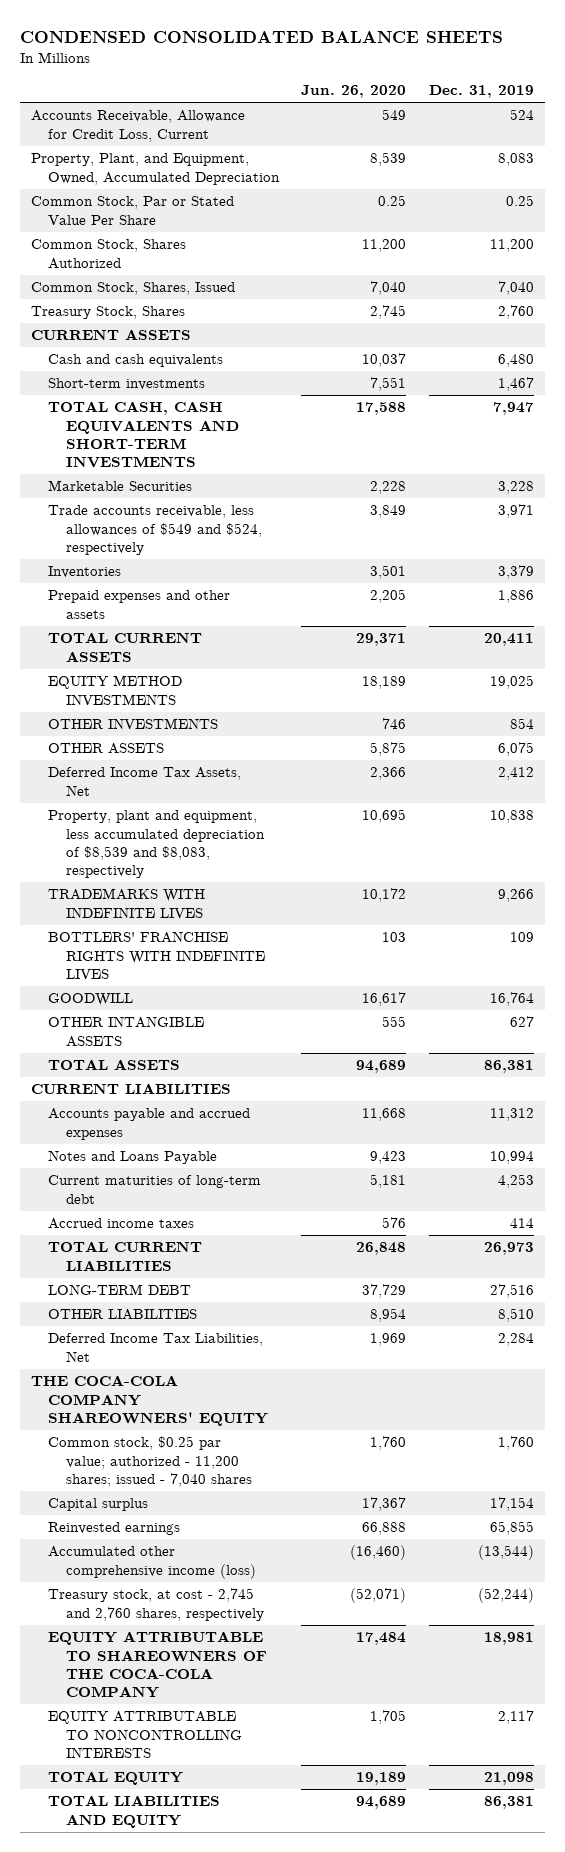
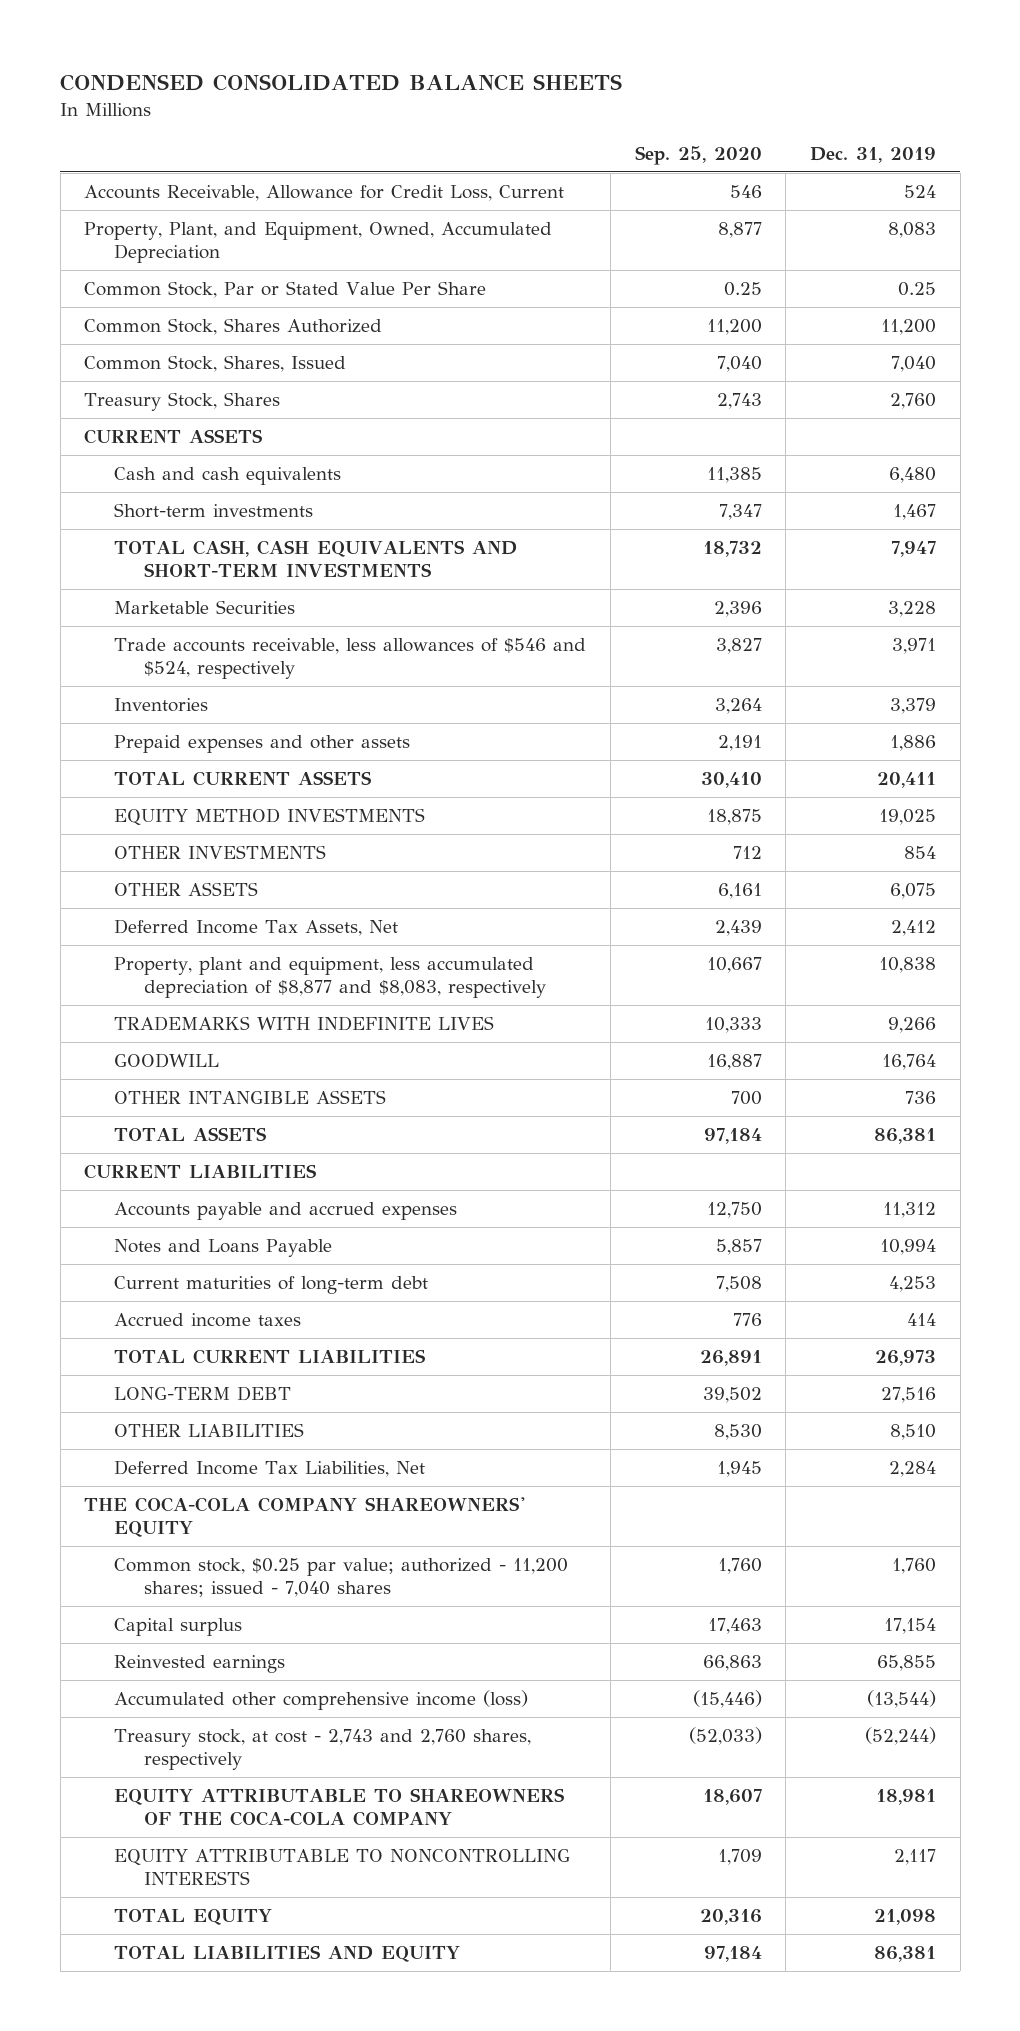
[301,85,407,99] Jun. 26, 2020 -> none
none -> [634,145,762,165] Sep. 25, 2020
[48,505,262,556] Trade accounts receivable, less allowances of $549 and $524, respectively -> [114,637,587,679] Trade accounts receivable, less allowances of $546 and $524, respectively
[48,810,265,879] Property, plant and equipment, less accumulated depreciation of $8,539 and $8,083, respectively -> [114,956,547,998] Property, plant and equipment, less accumulated depreciation of $8,877 and $8,083, respectively
[48,931,265,980] BOTTLERS' FRANCHISE RIGHTS WITH INDEFINITE LIVES -> none
[509,1016,534,1028] 627 -> [904,1090,936,1104] 736
[48,1588,264,1621] Treasury stock, at cost - 2,745 and 2,760 shares, respectively -> [114,1728,532,1770] Treasury stock, at cost - 2,743 and 2,760 shares, respectively

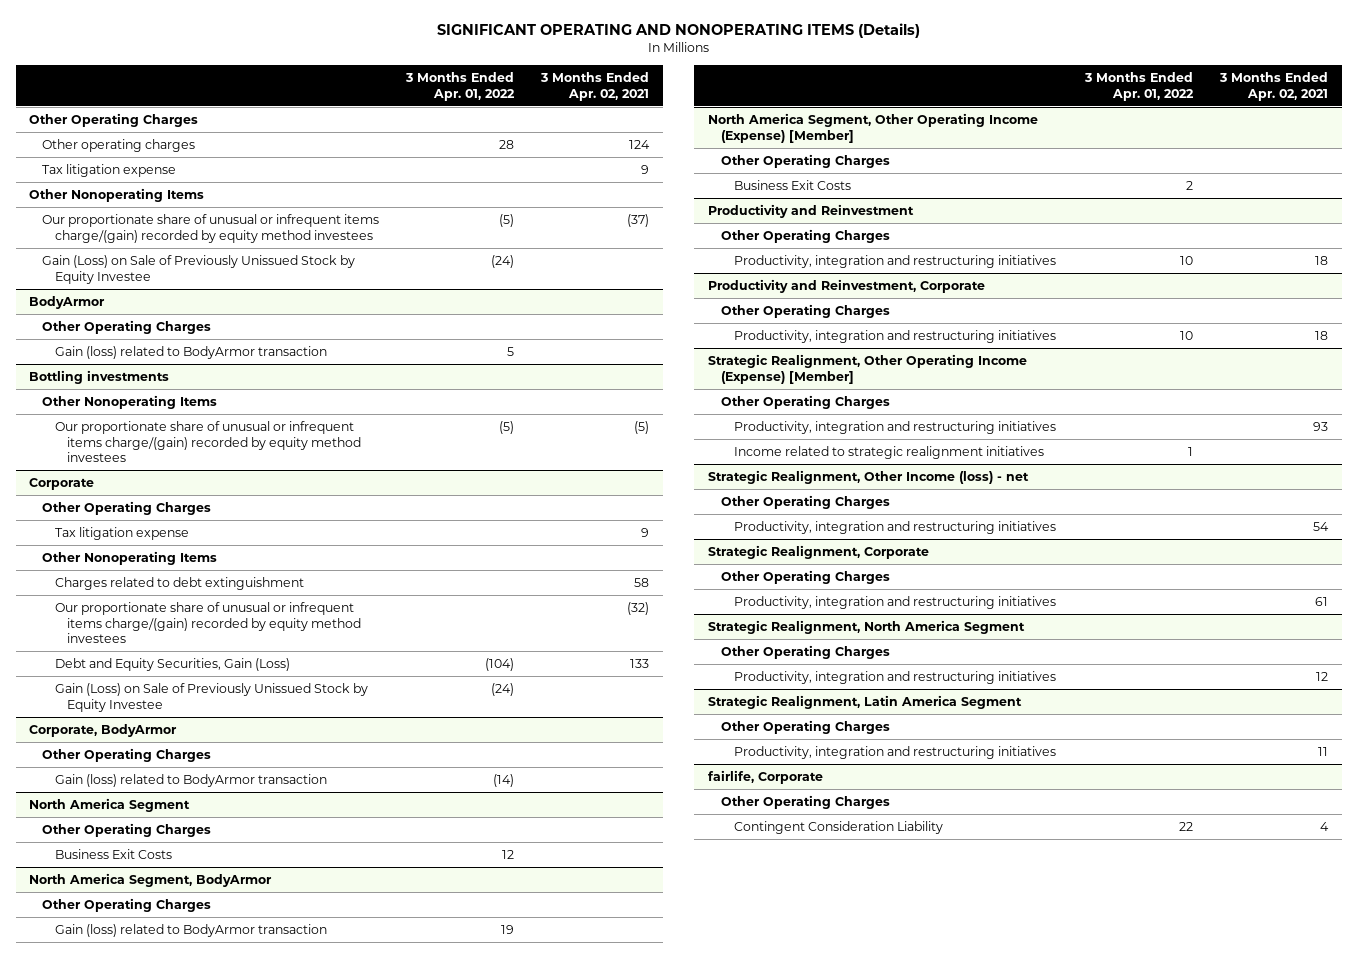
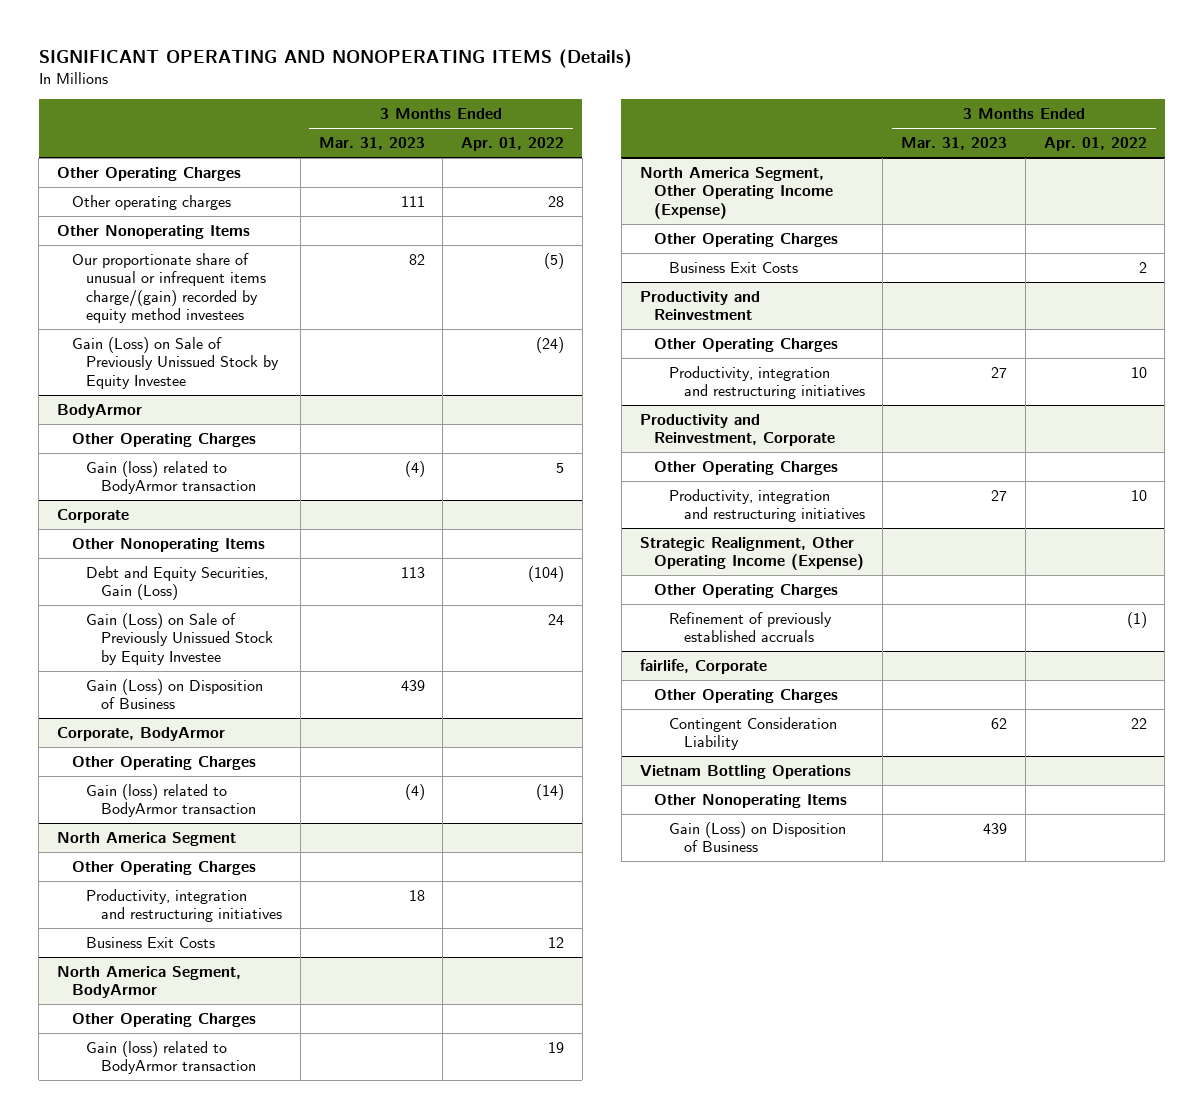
[540,71,650,101] 3 Months Ended Apr. 02, 2021 -> none
none -> [318,137,425,151] Mar. 31, 2023
[41,163,176,177] Tax litigation expense -> none
[29,369,170,384] Bottling investments -> none
[41,394,217,409] Other Nonoperating Items -> none
[54,420,362,463] Our proportionate share of unusual or infrequent items charge/(gain) recorded by equity method investees -> none
[41,500,211,515] Other Operating Charges -> none
[54,526,189,540] Tax litigation expense -> none
[54,576,304,590] Charges related to debt extinguishment -> none
[54,601,362,644] Our proportionate share of unusual or infrequent items charge/(gain) recorded by equity method investees -> none
[491,682,515,696] (24) -> [548,613,565,625] 24
none -> [86,678,264,710] Gain (Loss) on Disposition of Business
none -> [86,888,283,923] Productivity, integration and restructuring initiatives
[707,112,1038,143] North America Segment, Other Operating Income (Expense) [Member] -> [639,166,834,219] North America Segment, Other Operating Income (Expense)
[720,394,890,409] Other Operating Charges -> none
[733,420,1056,434] Productivity, integration and restructuring initiatives -> none
[733,445,1044,459] Income related to strategic realignment initiatives -> none
[707,469,1029,484] Strategic Realignment, Other Income (loss) - net -> none
[720,494,890,509] Other Operating Charges -> none
[733,520,1056,534] Productivity, integration and restructuring initiatives -> none
[707,544,929,559] Strategic Realignment, Corporate -> none
[720,569,890,584] Other Operating Charges -> none
[733,595,1056,609] Productivity, integration and restructuring initiatives -> none
[707,619,1025,634] Strategic Realignment, North America Segment -> none
[720,644,890,659] Other Operating Charges -> none
[733,670,1056,684] Productivity, integration and restructuring initiatives -> none
[707,694,1022,709] Strategic Realignment, Latin America Segment -> none
[707,353,1027,384] Strategic Realignment, Other Operating Income (Expense) [Member] -> [639,536,865,571] Strategic Realignment, Other Operating Income (Expense)
[733,745,1056,759] Productivity, integration and restructuring initiatives -> none
none -> [668,611,832,643] Refinement of previously established accruals
none -> [639,764,851,779] Vietnam Bottling Operations
none -> [654,793,848,808] Other Nonoperating Items
none -> [668,821,846,853] Gain (Loss) on Disposition of Business

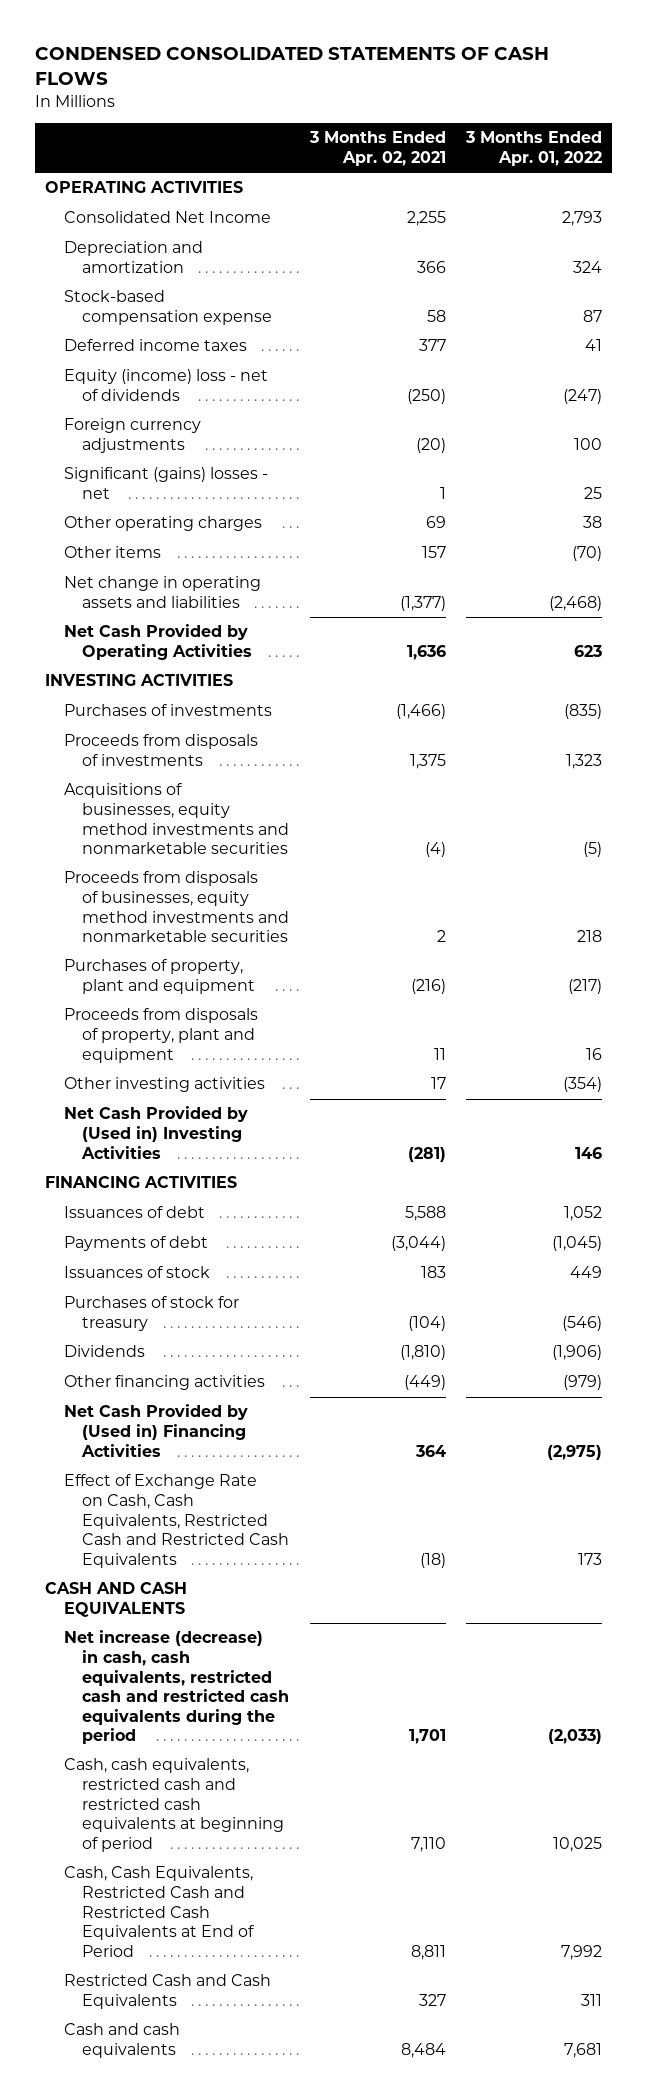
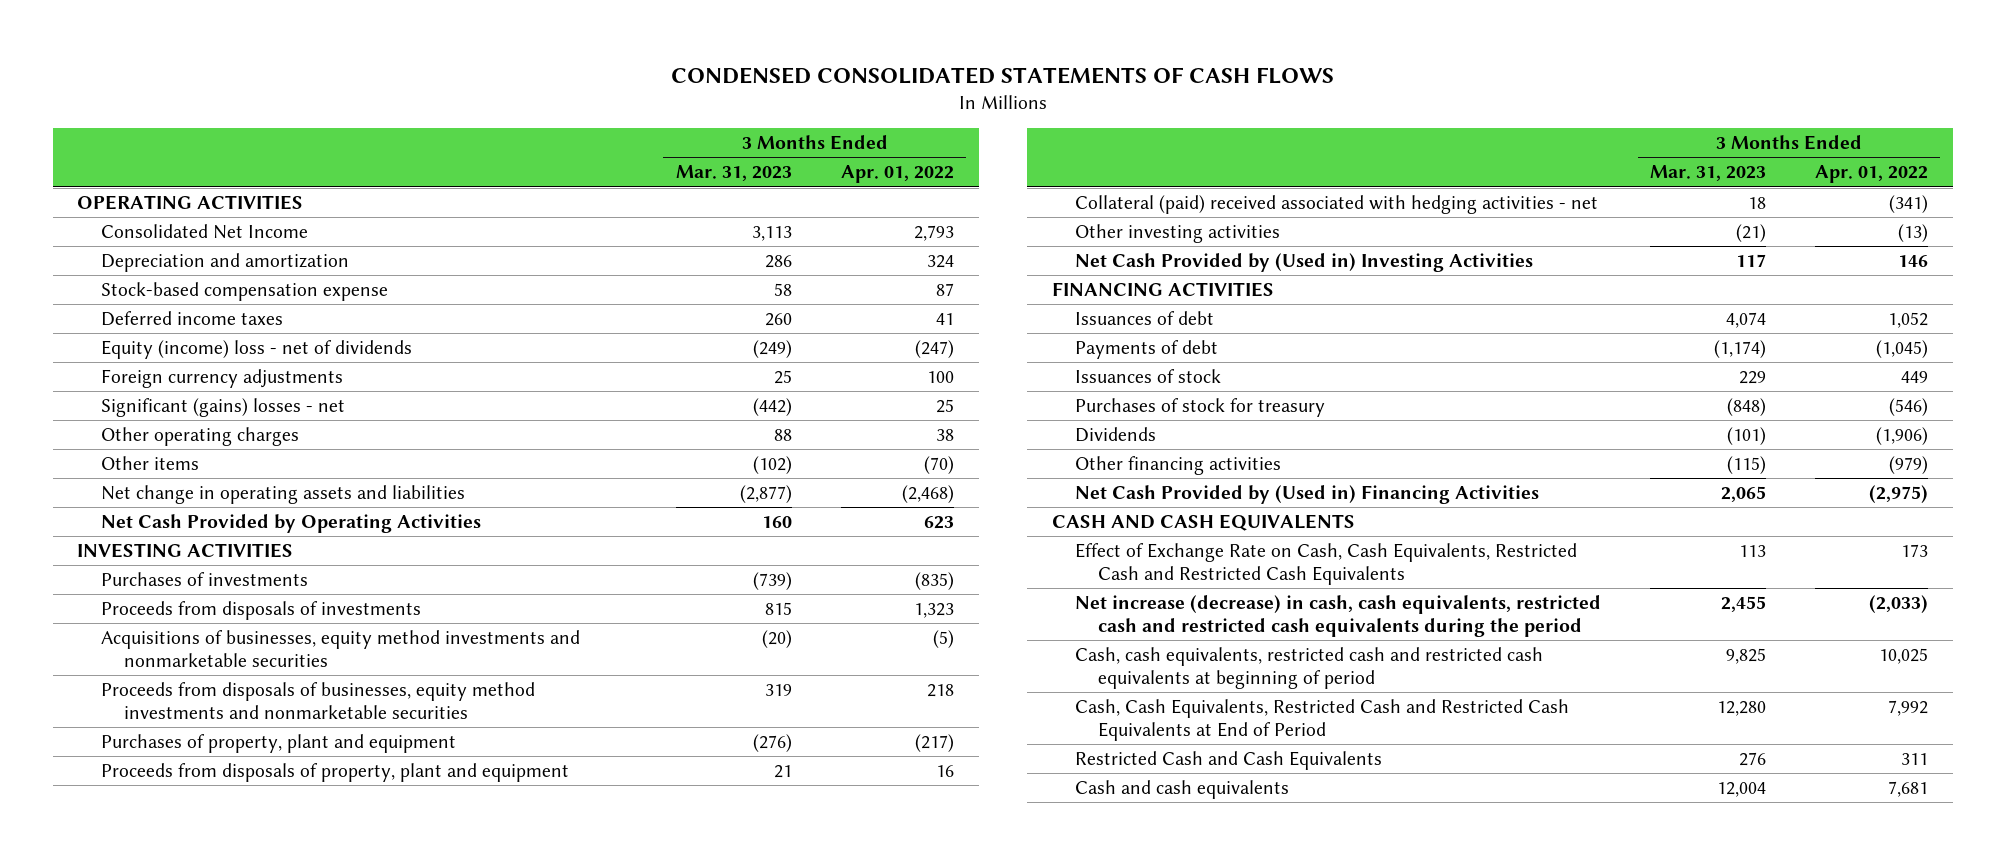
[308,131,446,166] 3 Months Ended Apr. 02, 2021 -> none
none -> [675,165,792,182] Mar. 31, 2023
none -> [1074,194,1598,214] Collateral (paid) received associated with hedging activities - net
[562,1077,602,1093] (354) -> [1898,223,1929,242] (13)
[63,1474,290,1568] Effect of Exchange Rate on Cash, Cash Equivalents, Restricted Cash and Restricted Cash Equivalents -> [1074,542,1577,586] Effect of Exchange Rate on Cash, Cash Equivalents, Restricted Cash and Restricted Cash Equivalents

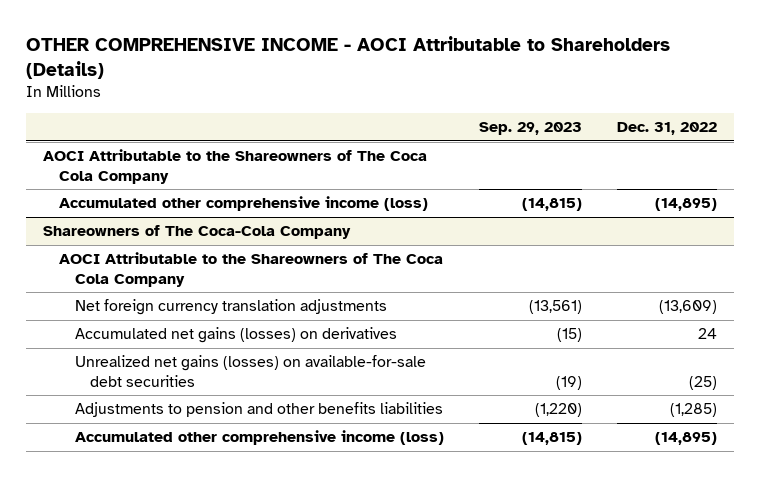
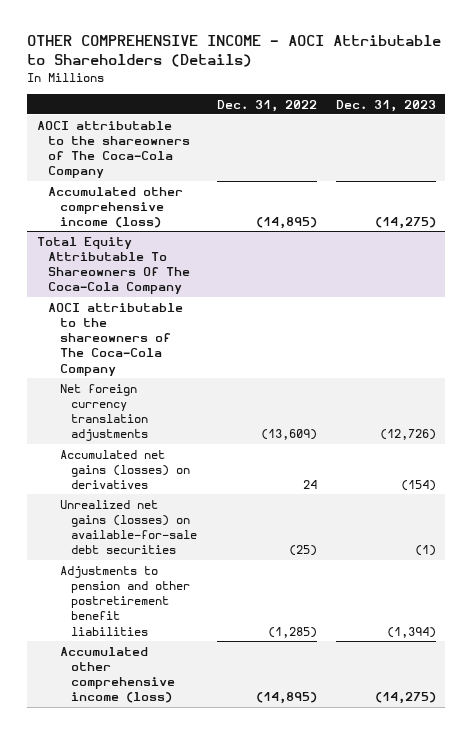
[478,122,582,136] Sep. 29, 2023 -> none
none -> [335,99,436,112] Dec. 31, 2023
[43,149,428,184] AOCI Attributable to the Shareowners of The Coca Cola Company -> [36,120,191,179] AOCI attributable to the shareowners of The Coca-Cola Company
[43,225,352,240] Shareowners of The Coca-Cola Company -> [36,236,191,295] Total Equity Attributable To Shareowners Of The Coca-Cola Company
[58,252,443,287] AOCI Attributable to the Shareowners of The Coca Cola Company -> [48,302,184,376] AOCI attributable to the shareowners of The Coca-Cola Company
[74,402,443,418] Adjustments to pension and other benefits liabilities -> [59,565,191,636] Adjustments to pension and other postretirement benefit liabilities

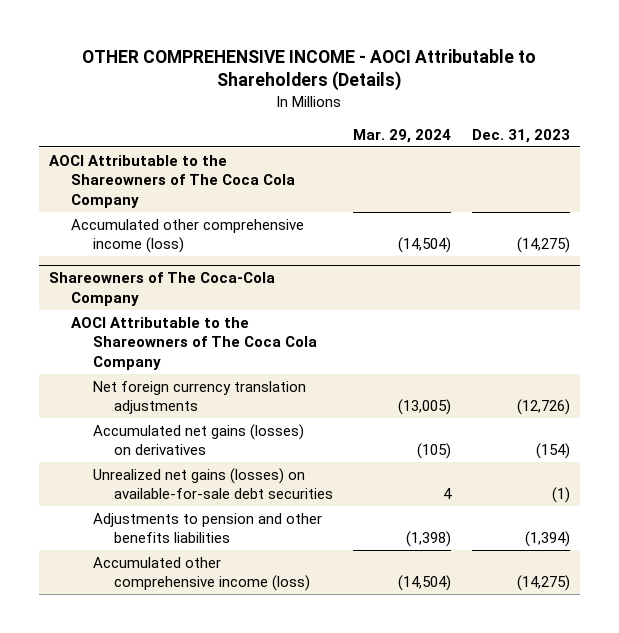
[216,99,317,112] Dec. 31, 2022 -> none
none -> [353,128,452,143] Mar. 29, 2024
[36,120,191,179] AOCI attributable to the shareowners of The Coca-Cola Company -> [49,154,295,208] AOCI Attributable to the Shareowners of The Coca Cola Company
[36,236,191,295] Total Equity Attributable To Shareowners Of The Coca-Cola Company -> [49,272,276,306] Shareowners of The Coca-Cola Company
[48,302,184,376] AOCI attributable to the shareowners of The Coca-Cola Company -> [70,316,317,370] AOCI Attributable to the Shareowners of The Coca Cola Company
[59,565,191,636] Adjustments to pension and other postretirement benefit liabilities -> [92,512,322,544] Adjustments to pension and other benefits liabilities

